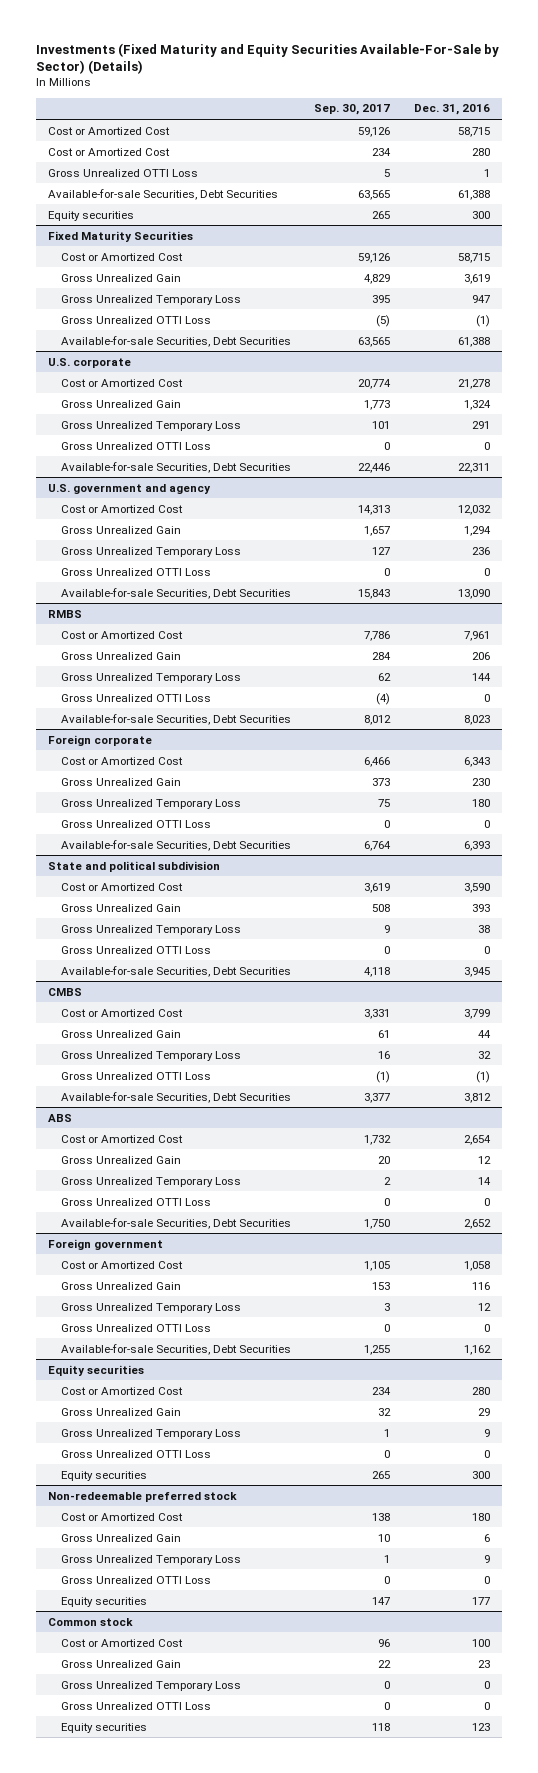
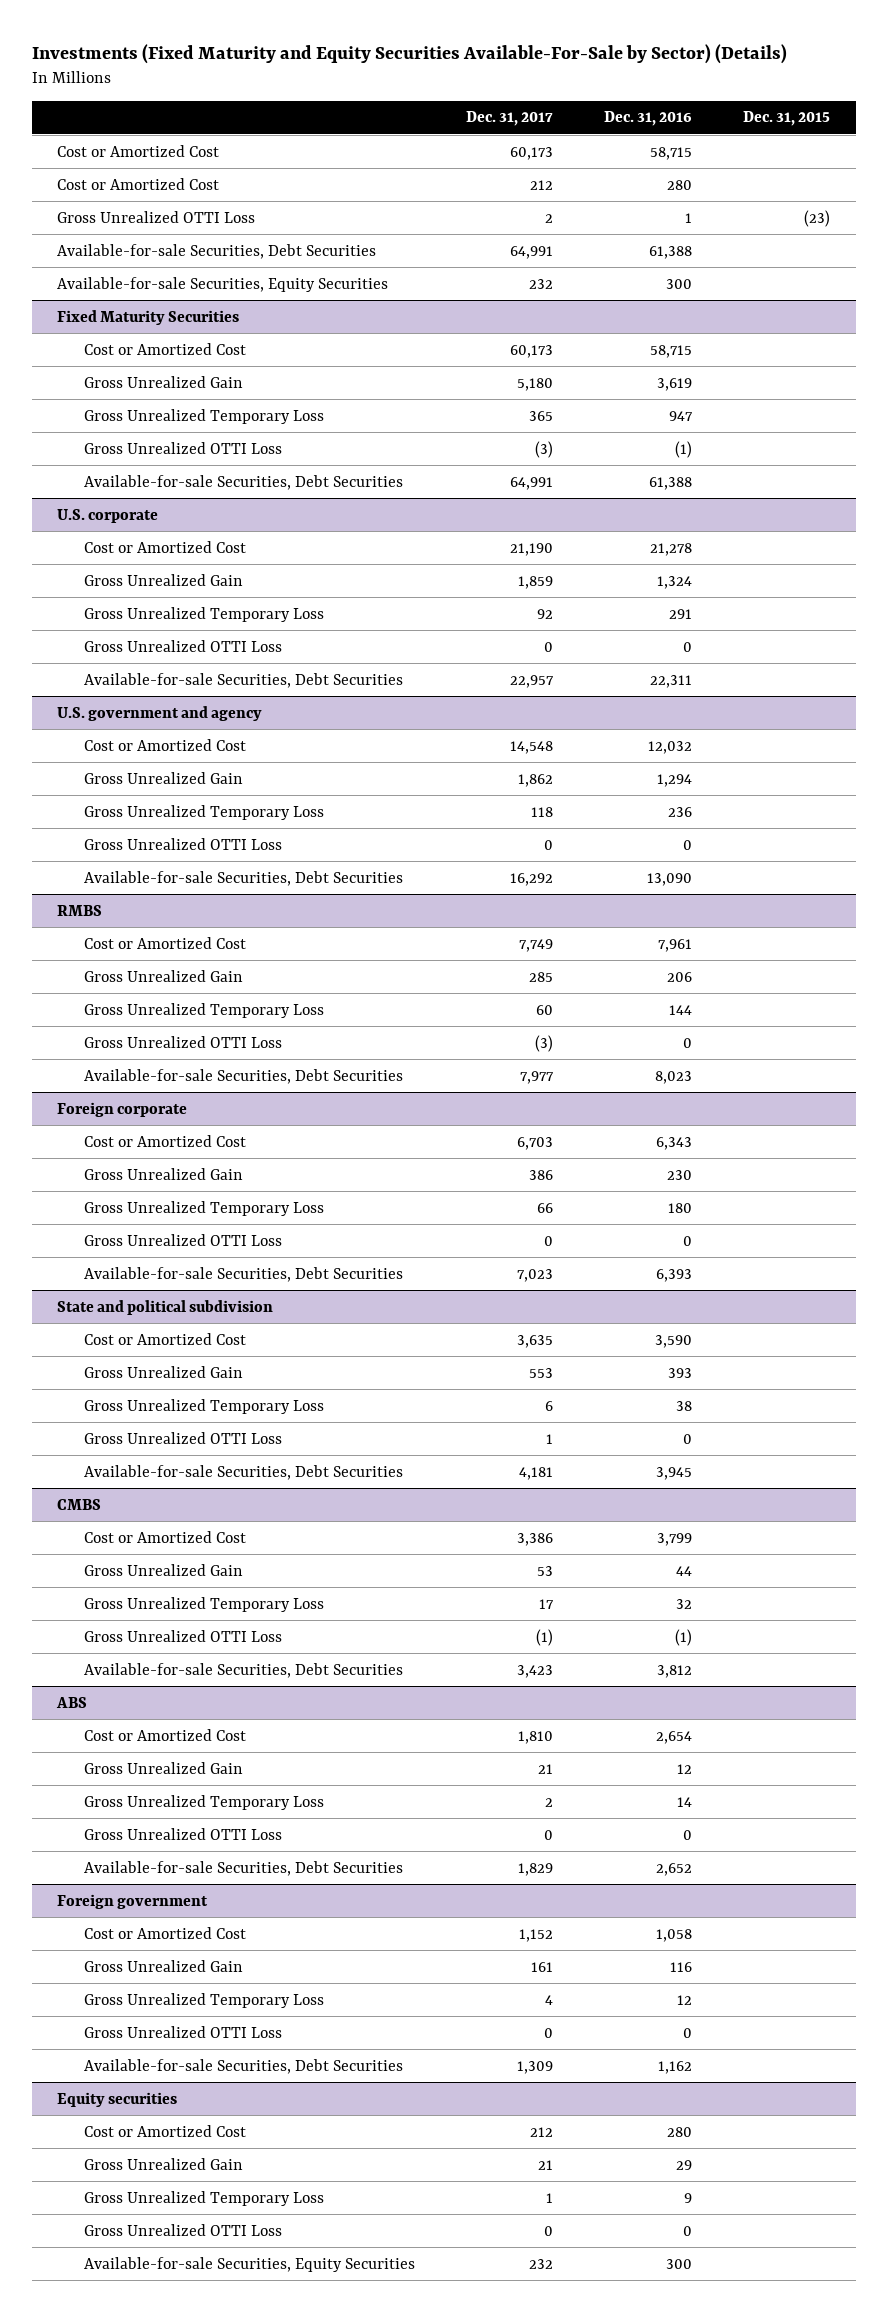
[314,104,391,116] Sep. 30, 2017 -> none
none -> [465,111,553,127] Dec. 31, 2017
none -> [743,111,831,127] Dec. 31, 2015
[48,210,135,221] Equity securities -> [57,276,389,292] Available-for-sale Securities, Equity Securities
[48,1491,238,1502] Non-redeemable preferred stock -> none
[60,1512,183,1521] Cost or Amortized Cost -> none
[60,1533,181,1542] Gross Unrealized Gain -> none
[60,1554,241,1565] Gross Unrealized Temporary Loss -> none
[60,1575,211,1584] Gross Unrealized OTTI Loss -> none
[60,1596,147,1607] Equity securities -> none
[48,1617,134,1626] Common stock -> none
[60,1638,183,1647] Cost or Amortized Cost -> none
[60,1659,181,1668] Gross Unrealized Gain -> none
[60,1680,241,1691] Gross Unrealized Temporary Loss -> none
[60,1701,211,1710] Gross Unrealized OTTI Loss -> none
[60,1722,147,1733] Equity securities -> none
[60,1470,147,1481] Equity securities -> [83,2256,415,2272] Available-for-sale Securities, Equity Securities

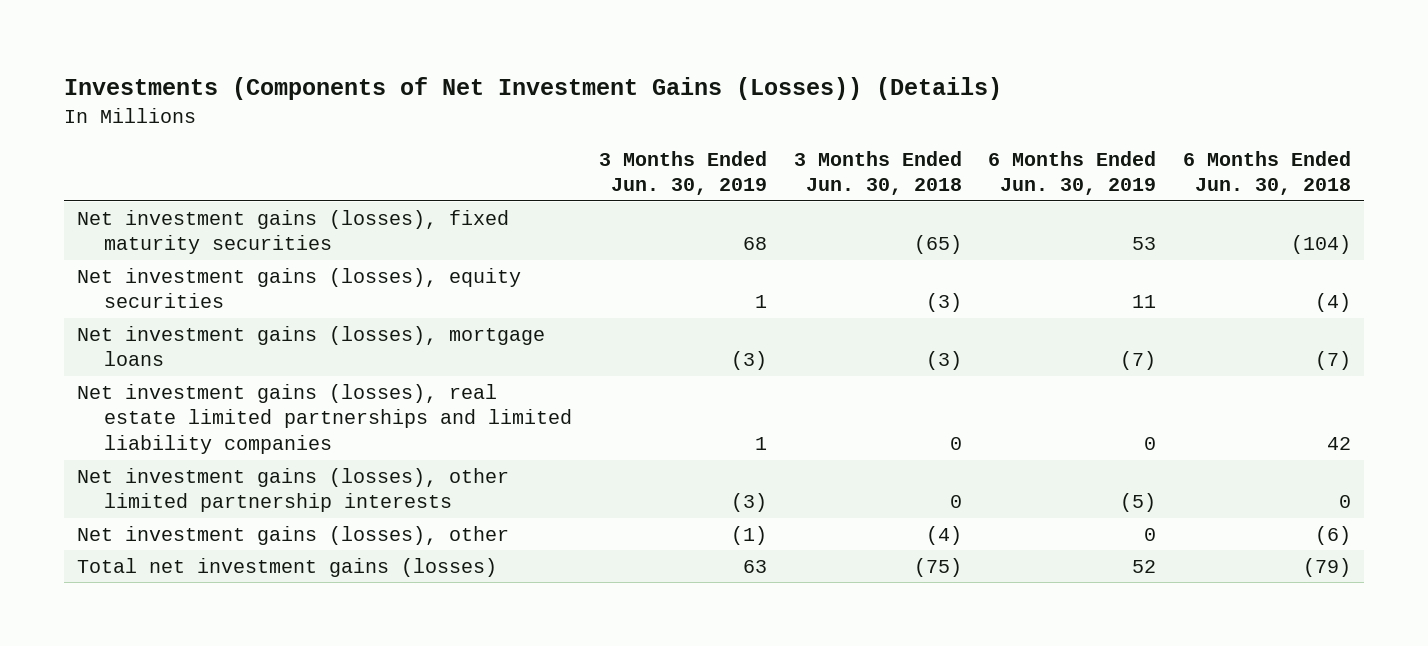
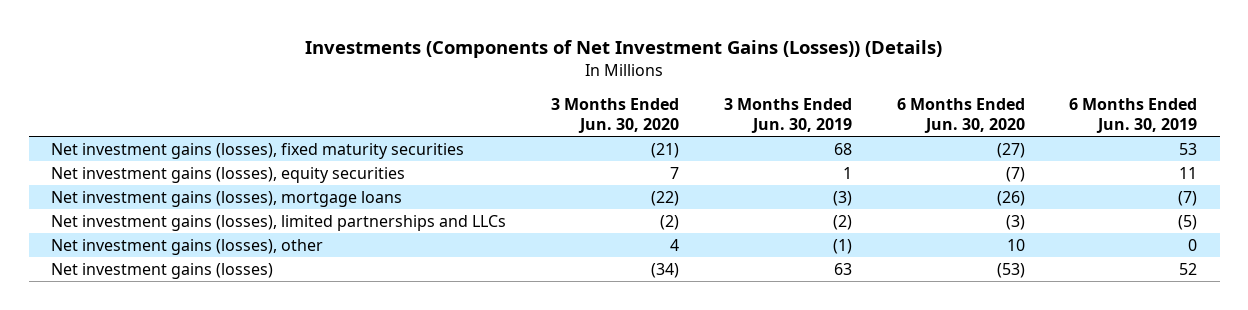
[793,150,962,196] 3 Months Ended Jun. 30, 2018 -> none
[1182,150,1351,196] 6 Months Ended Jun. 30, 2018 -> none
none -> [550,97,679,133] 3 Months Ended Jun. 30, 2020
none -> [896,97,1025,133] 6 Months Ended Jun. 30, 2020
[77,467,510,513] Net investment gains (losses), other limited partnership interests -> none
[77,383,573,455] Net investment gains (losses), real estate limited partnerships and limited liability companies -> [51,215,507,232] Net investment gains (losses), limited partnerships and LLCs
[755,437,768,451] 1 -> [832,215,852,231] (2)
[1144,437,1157,451] 0 -> [1178,215,1198,231] (5)
[77,557,498,577] Total net investment gains (losses) -> [51,263,274,280] Net investment gains (losses)

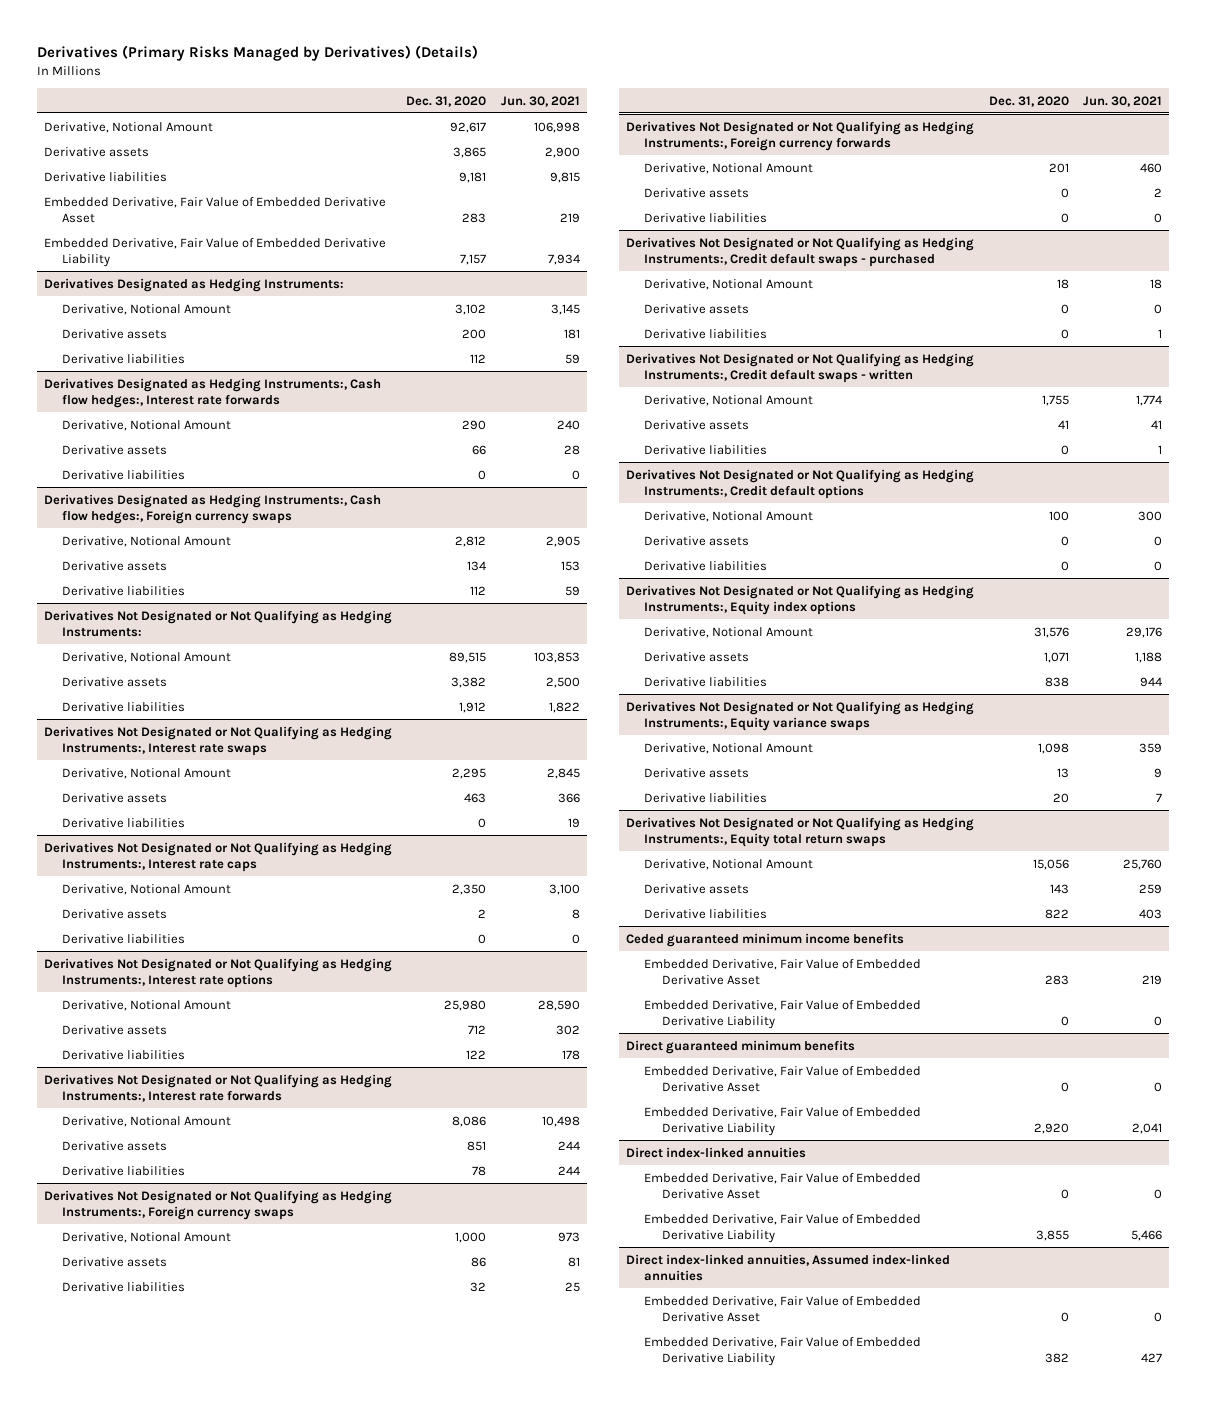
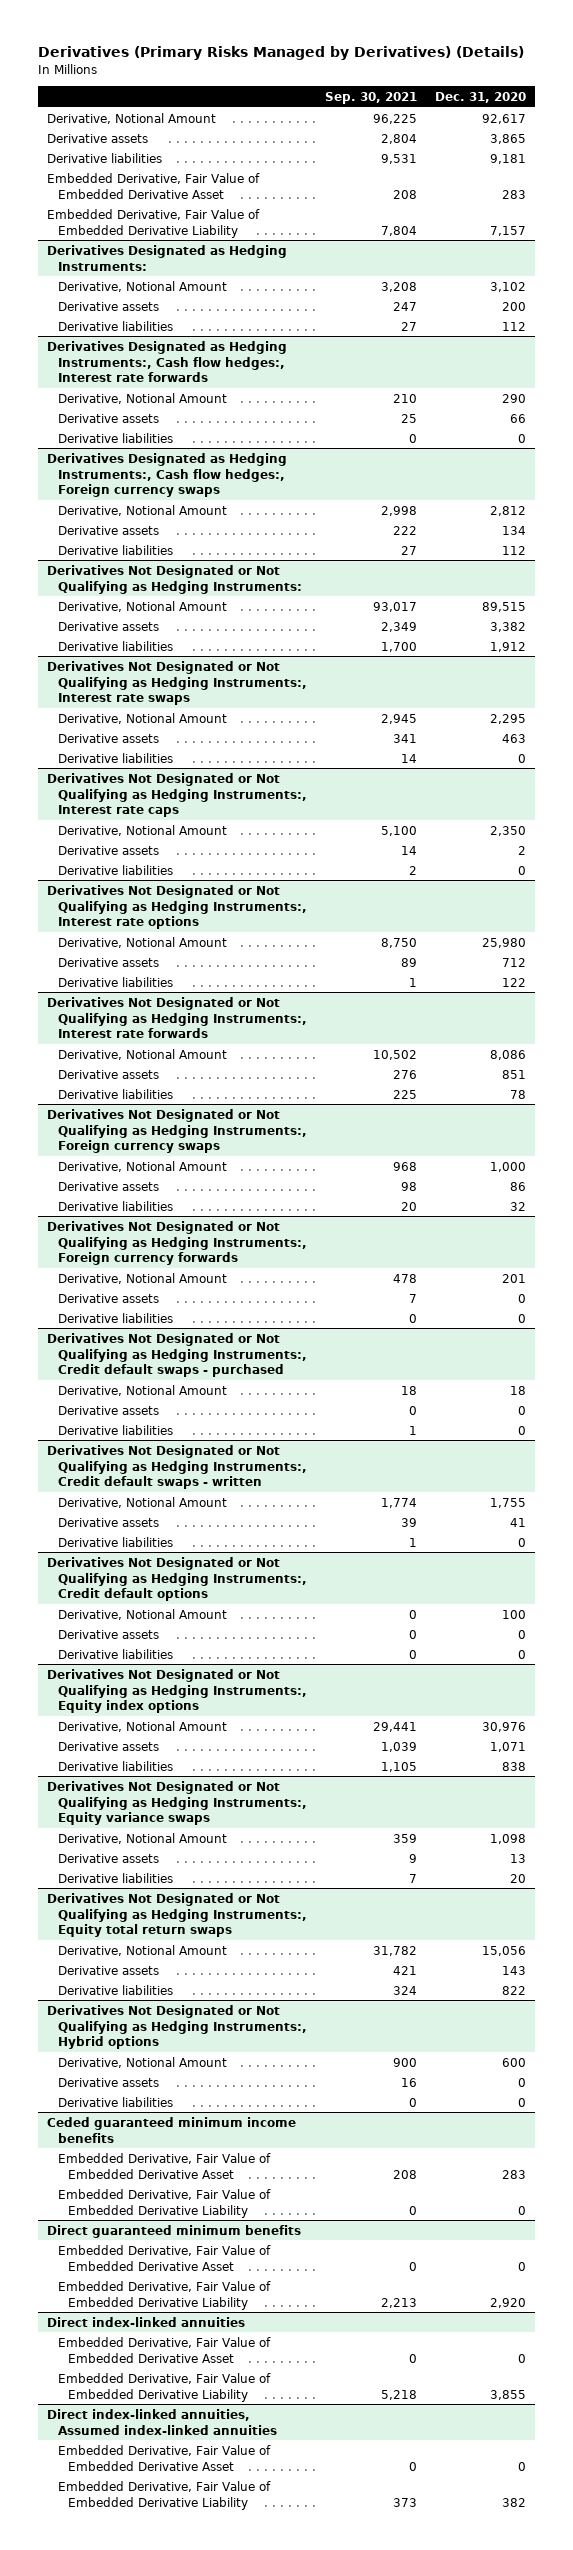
[500,95,580,107] Jun. 30, 2021 -> none
none -> [324,91,417,104] Sep. 30, 2021
[1033,626,1069,638] 31,576 -> [481,1721,526,1732] 30,976
none -> [47,2004,307,2050] Derivatives Not Designated or Not Qualifying as Hedging Instruments:, Hybrid options
none -> [57,2056,227,2068] Derivative, Notional Amount
none -> [57,2077,159,2087] Derivative assets
none -> [57,2096,173,2107] Derivative liabilities

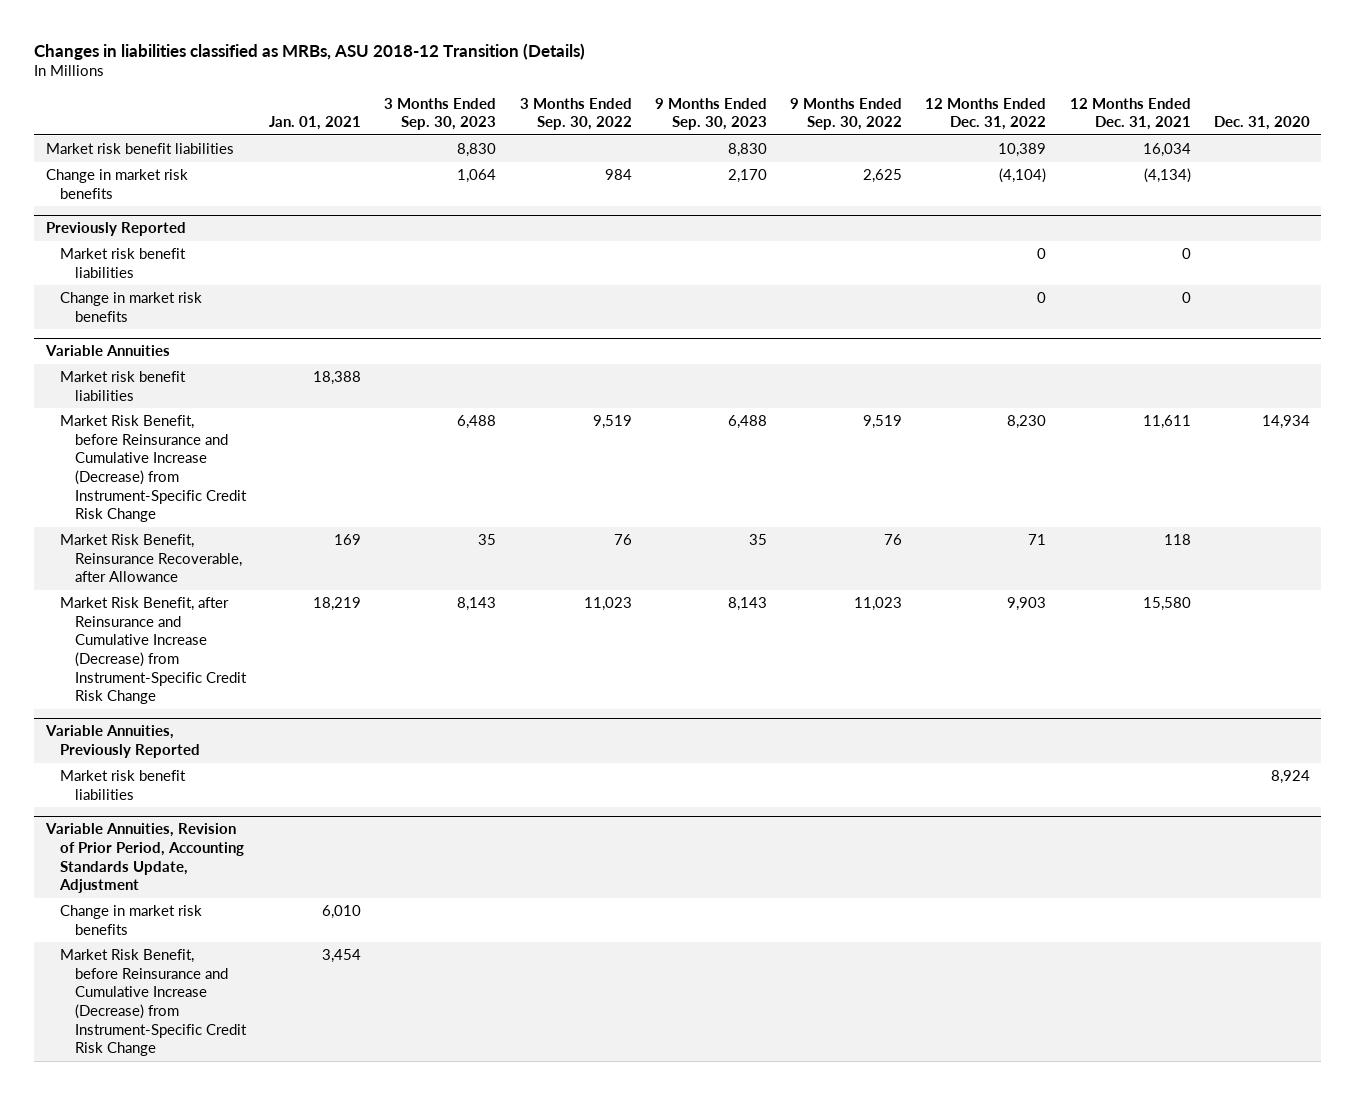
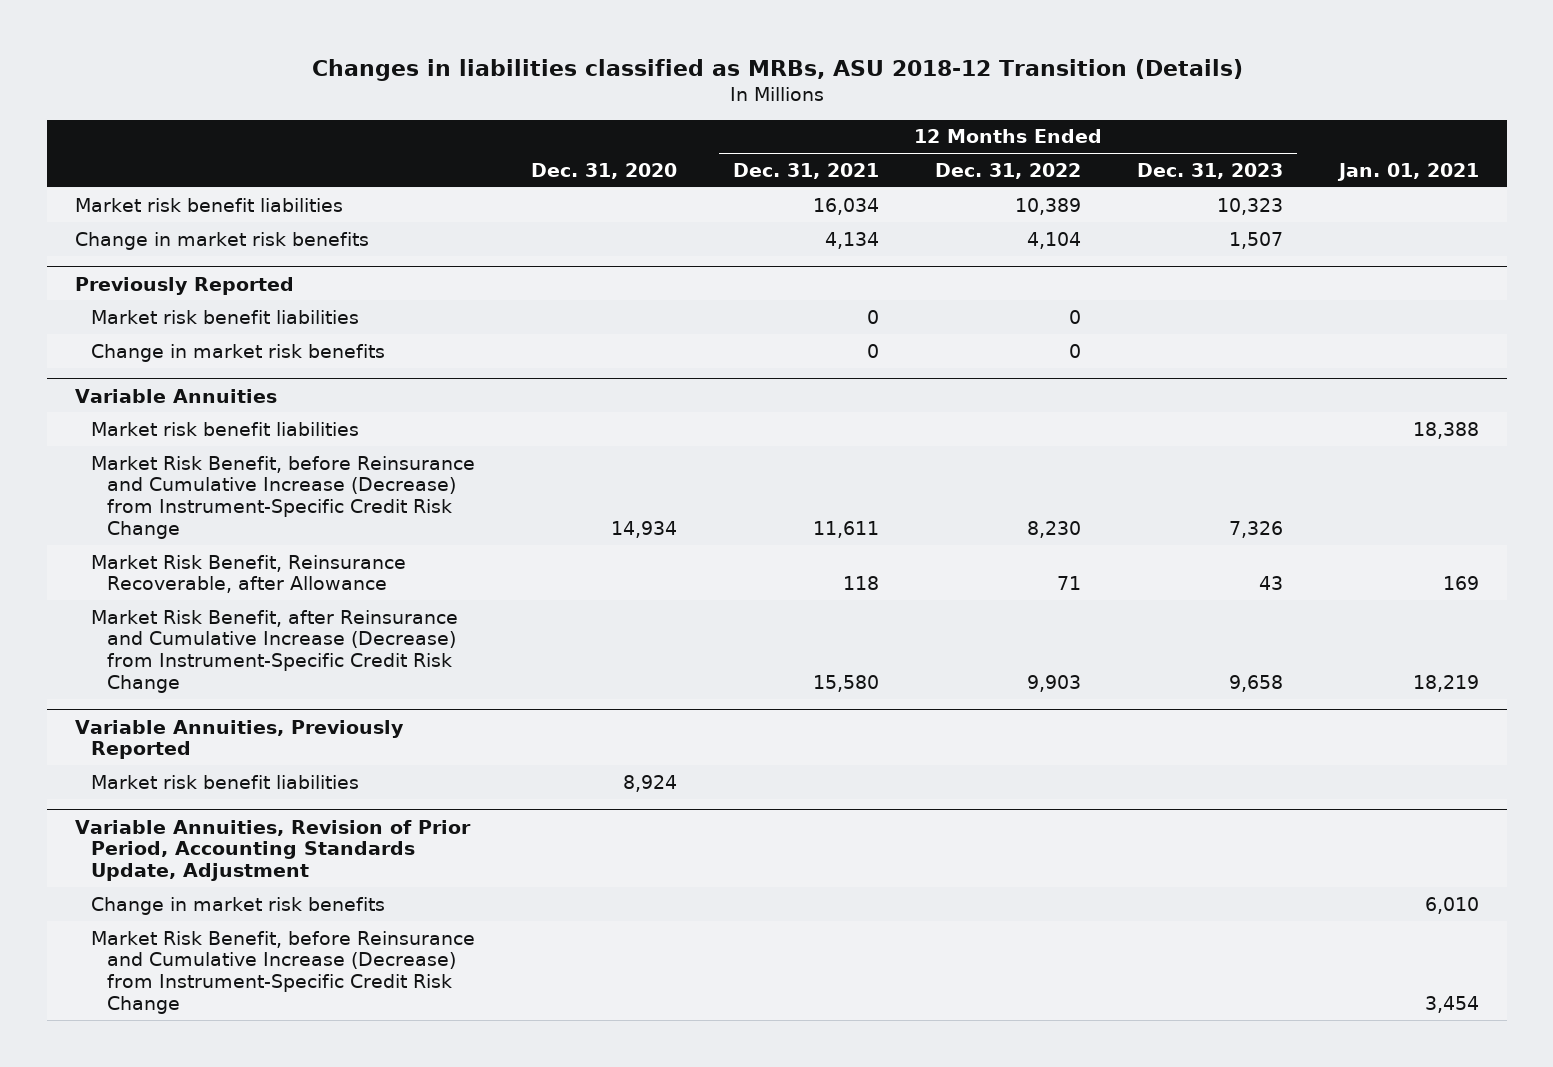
[384,97,497,131] 3 Months Ended Sep. 30, 2023 -> none
[519,97,632,131] 3 Months Ended Sep. 30, 2022 -> none
[654,97,767,131] 9 Months Ended Sep. 30, 2023 -> none
[790,97,903,131] 9 Months Ended Sep. 30, 2022 -> none
none -> [1136,162,1283,179] Dec. 31, 2023
[999,168,1047,184] (4,104) -> [1026,231,1081,249] 4,104
[1143,168,1191,184] (4,134) -> [824,231,879,249] 4,134

